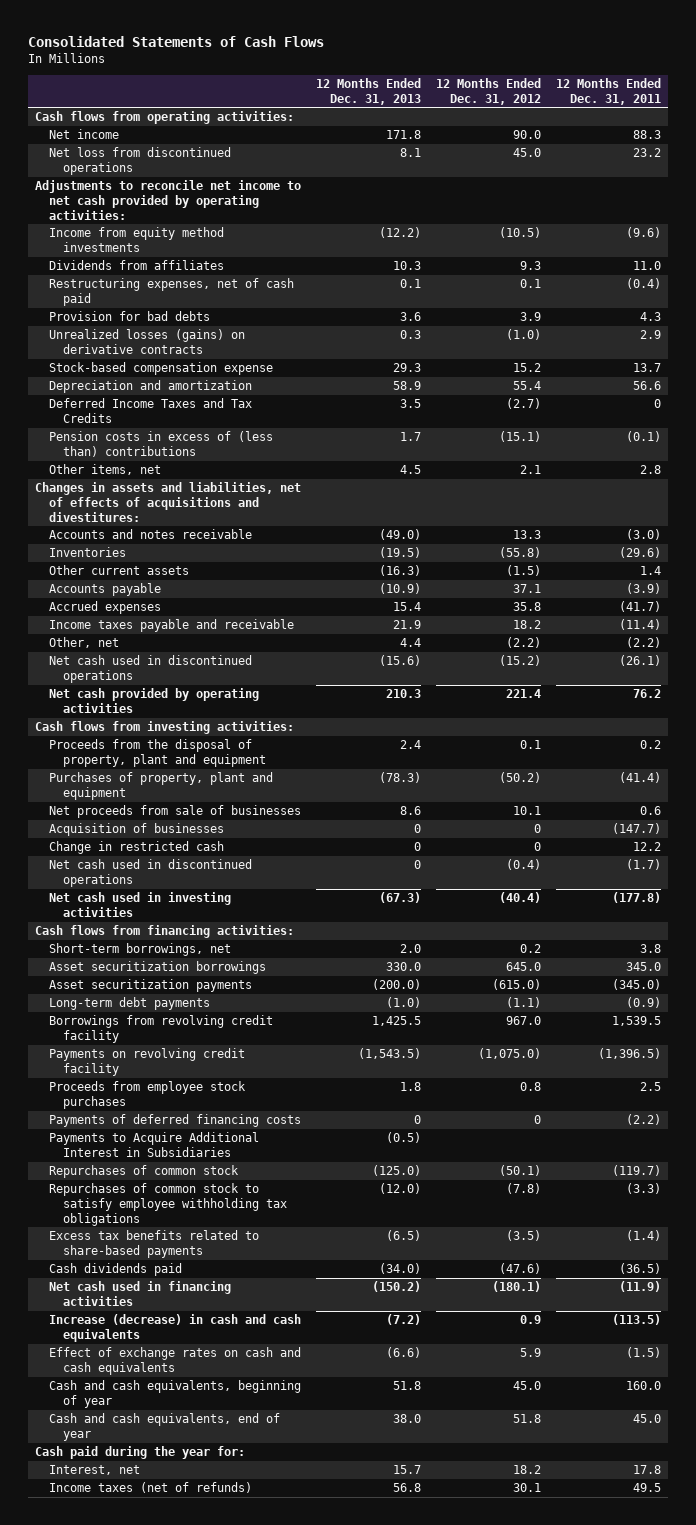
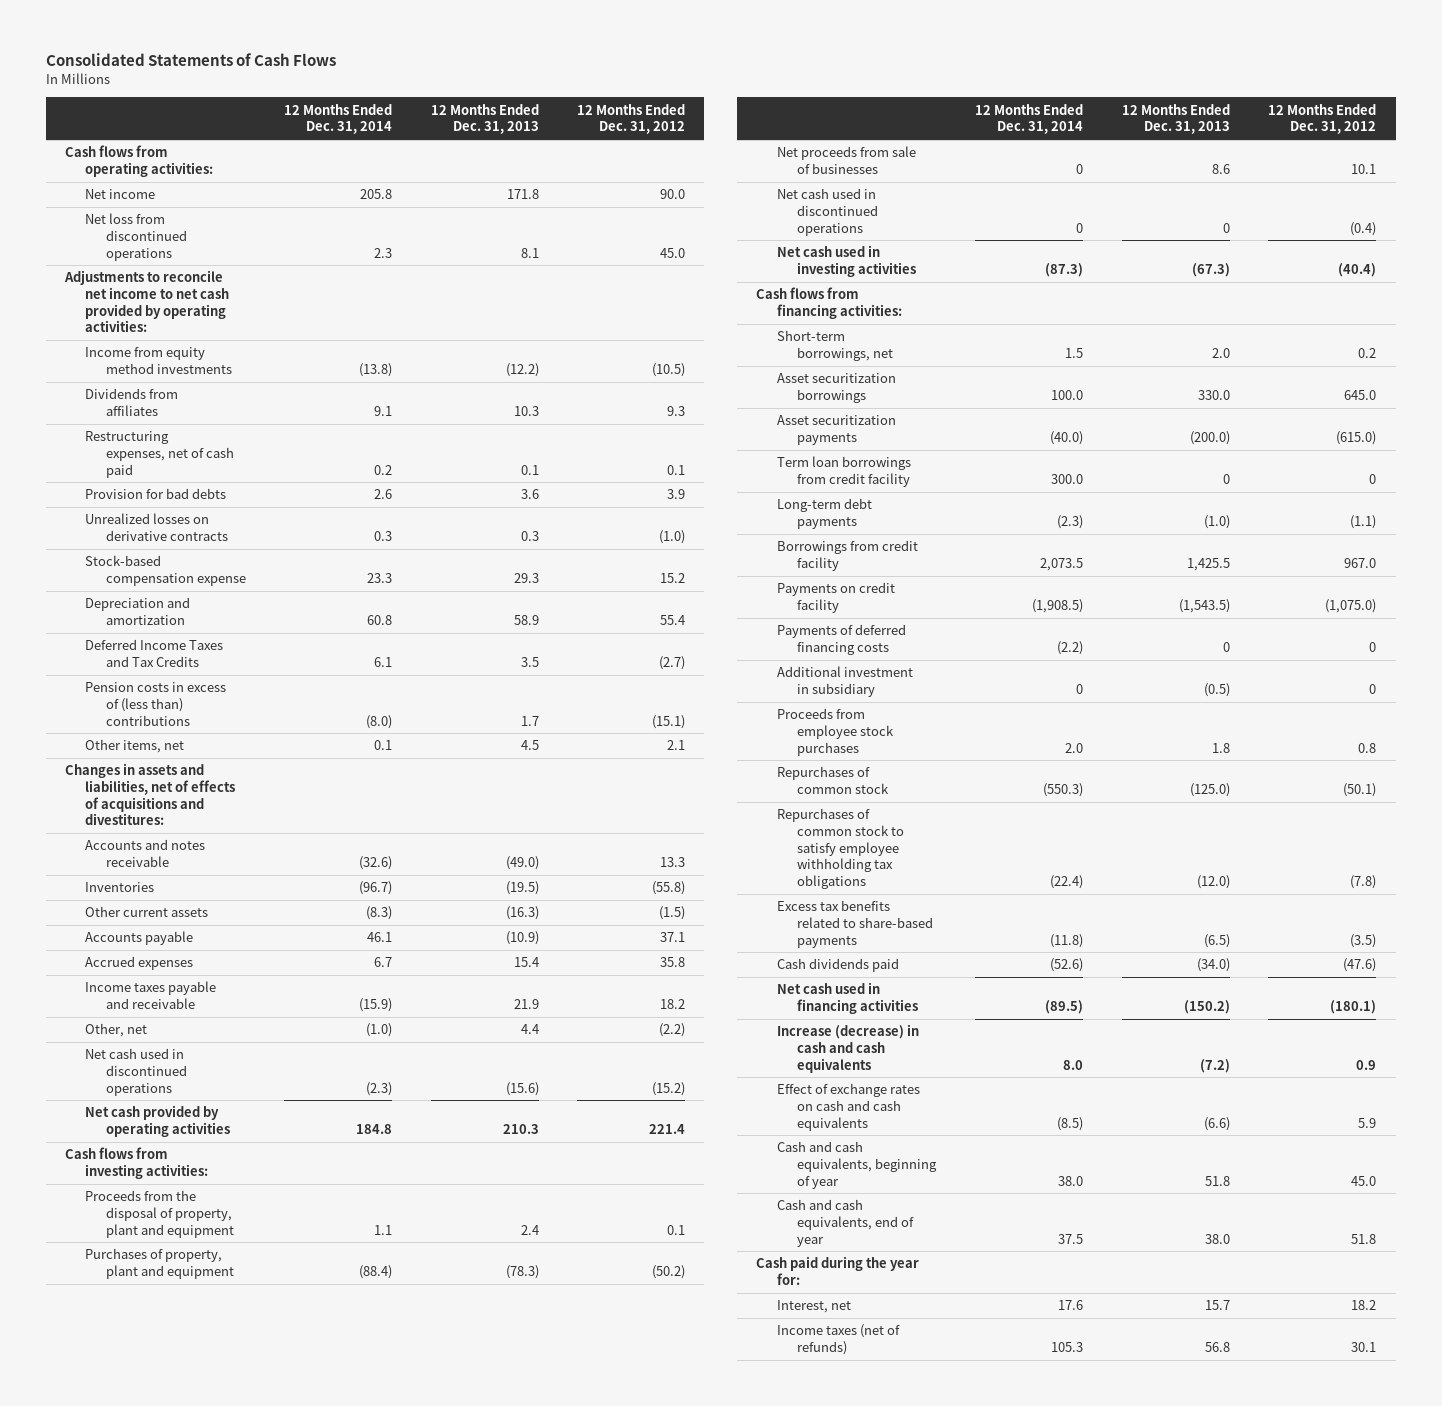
[555,78,661,105] 12 Months Ended Dec. 31, 2011 -> none
none -> [284,103,393,135] 12 Months Ended Dec. 31, 2014
[49,329,246,354] Unrealized losses (gains) on derivative contracts -> [85,513,228,542] Unrealized losses on derivative contracts
[49,823,225,837] Acquisition of businesses -> none
[49,841,225,855] Change in restricted cash -> none
none -> [776,456,911,488] Term loan borrowings from credit facility
[49,1015,274,1043] Borrowings from revolving credit facility -> [776,540,918,572] Borrowings from credit facility
[49,1048,246,1076] Payments on revolving credit facility -> [776,582,895,614] Payments on credit facility
[49,1132,260,1157] Payments to Acquire Additional Interest in Subsidiaries -> none
none -> [776,666,913,698] Additional investment in subsidiary
[49,1081,247,1109] Proceeds from employee stock purchases -> [776,708,894,756] Proceeds from employee stock purchases

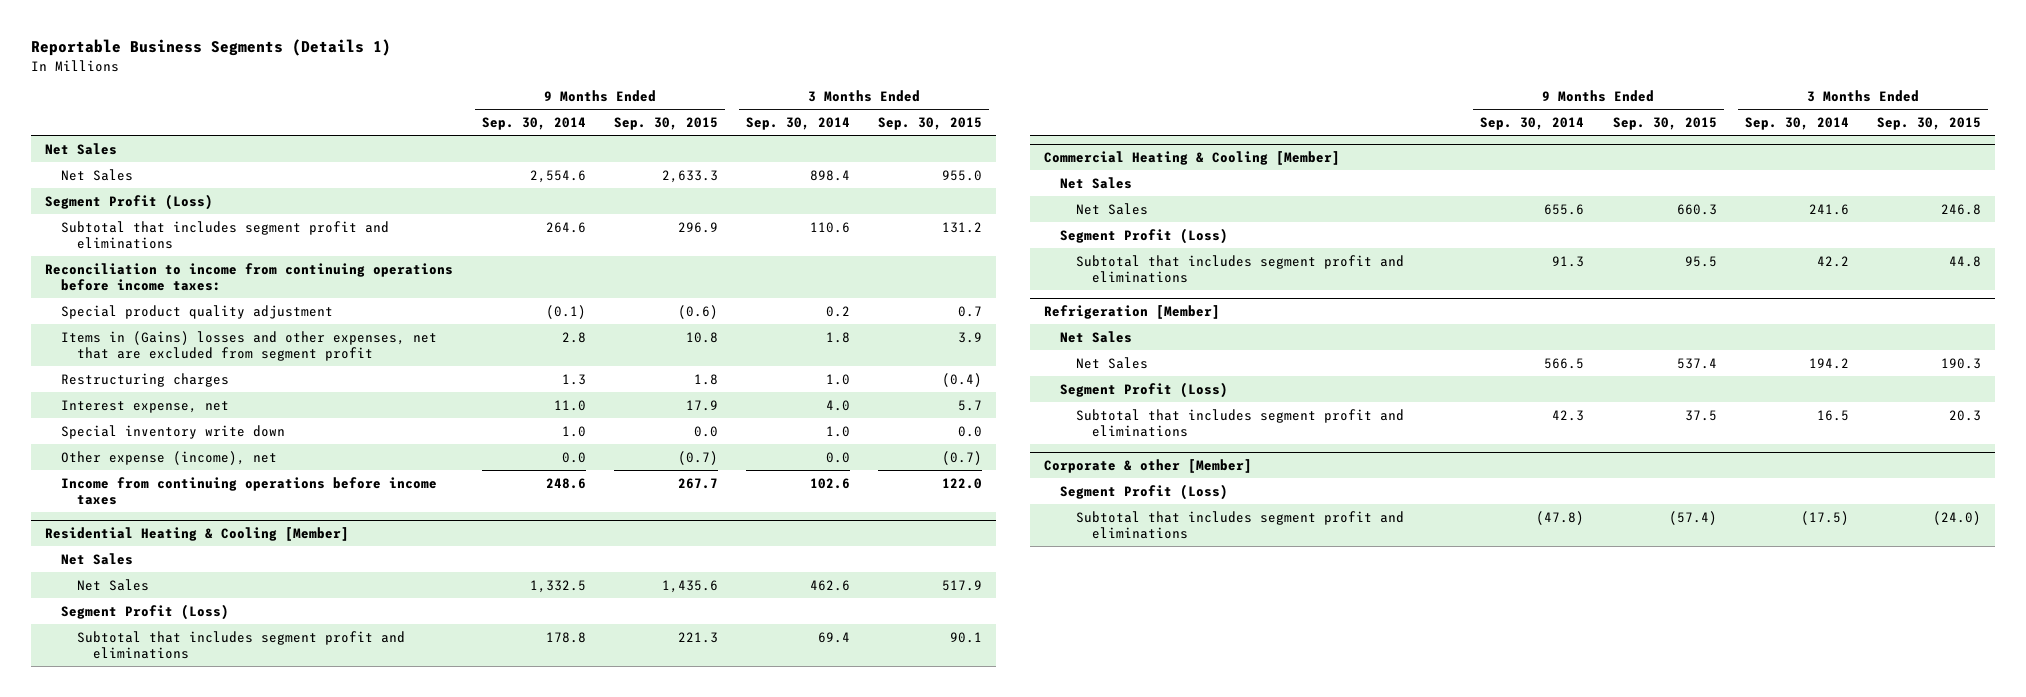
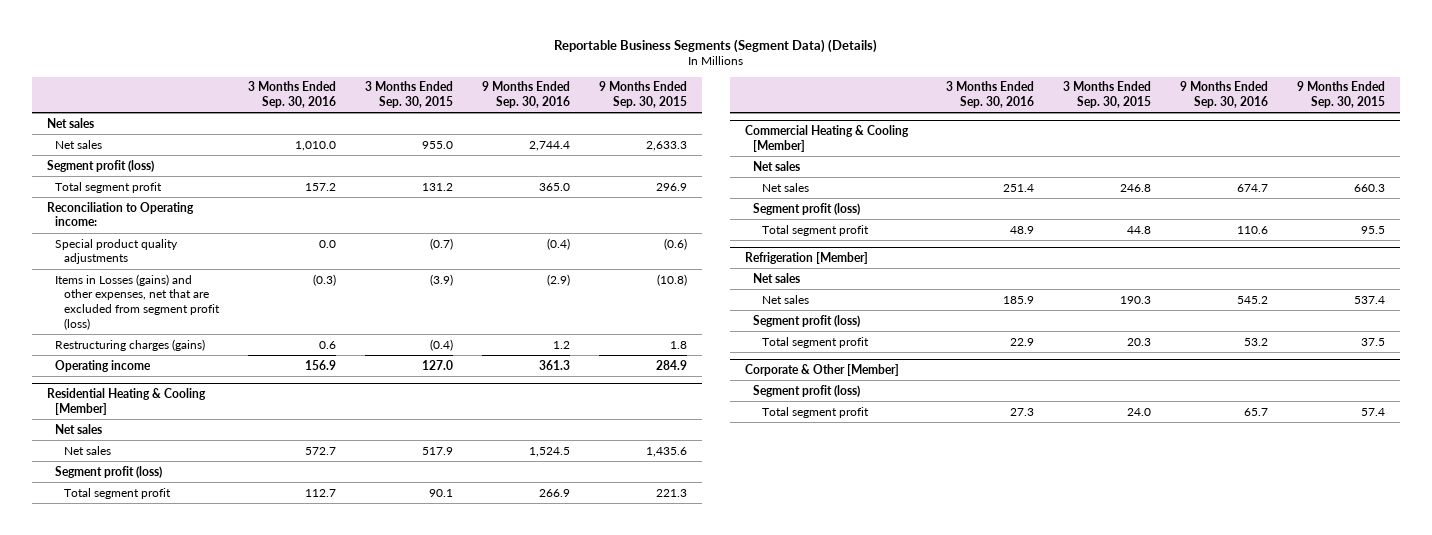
[31,39,392,57] Reportable Business Segments (Details 1) -> [554,39,878,54] Reportable Business Segments (Segment Data) (Details)
[481,117,586,131] Sep. 30, 2014 -> none
[746,117,851,131] Sep. 30, 2014 -> none
none -> [247,81,336,109] 3 Months Ended Sep. 30, 2016
none -> [482,81,571,109] 9 Months Ended Sep. 30, 2016
[61,399,230,413] Interest expense, net -> none
[61,424,286,439] Special inventory write down -> none
[61,450,278,465] Other expense (income), net -> none
[61,476,438,506] Income from continuing operations before income taxes -> none
[45,142,118,155] Net Sales -> [46,117,94,128] Net sales
[61,168,134,181] Net Sales -> [55,139,103,149] Net sales
[45,193,214,210] Segment Profit (Loss) -> [46,159,154,172] Segment profit (loss)
[61,220,390,250] Subtotal that includes segment profit and eliminations -> [55,181,163,193] Total segment profit
[45,262,454,292] Reconciliation to income from continuing operations before income taxes: -> [46,201,194,227] Reconciliation to Operating income:
[61,304,334,319] Special product quality adjustment -> [55,238,179,265] Special product quality adjustments
[958,305,983,317] 0.7 -> [429,237,453,250] (0.7)
[61,330,438,362] Items in (Gains) losses and other expenses, net that are excluded from segment profit -> [55,273,220,330] Items in Losses (gains) and other expenses, net that are excluded from segment profit (loss)
[685,331,718,343] 10.8 -> [657,273,688,286] (10.8)
[958,331,983,343] 3.9 -> [429,273,453,286] (3.9)
[61,372,230,387] Restructuring charges -> [55,338,206,351] Restructuring charges (gains)
none -> [55,359,152,372] Operating income
[61,552,134,565] Net Sales -> [55,423,103,434] Net sales
[77,578,150,591] Net Sales -> [63,445,111,455] Net sales
[61,603,230,620] Segment Profit (Loss) -> [55,465,163,478] Segment profit (loss)
[77,630,406,660] Subtotal that includes segment profit and eliminations -> [63,487,171,499] Total segment profit
[1060,176,1133,189] Net Sales -> [753,160,801,171] Net sales
[1076,202,1149,215] Net Sales -> [761,182,809,192] Net sales
[1060,227,1229,244] Segment Profit (Loss) -> [753,202,861,215] Segment profit (loss)
[1076,254,1405,284] Subtotal that includes segment profit and eliminations -> [761,224,869,236] Total segment profit
[1060,330,1133,343] Net Sales -> [753,272,801,283] Net sales
[1076,356,1149,369] Net Sales -> [761,294,809,304] Net sales
[1060,381,1229,398] Segment Profit (Loss) -> [753,314,861,327] Segment profit (loss)
[1076,408,1405,438] Subtotal that includes segment profit and eliminations -> [761,336,869,348] Total segment profit
[1044,458,1253,473] Corporate & other [Member] -> [744,363,899,376] Corporate & Other [Member]
[1060,483,1229,500] Segment Profit (Loss) -> [753,384,861,397] Segment profit (loss)
[1076,510,1405,540] Subtotal that includes segment profit and eliminations -> [761,406,869,418] Total segment profit
[1668,510,1717,525] (57.4) -> [1361,407,1386,416] 57.4
[1932,510,1981,525] (24.0) -> [1127,407,1152,416] 24.0

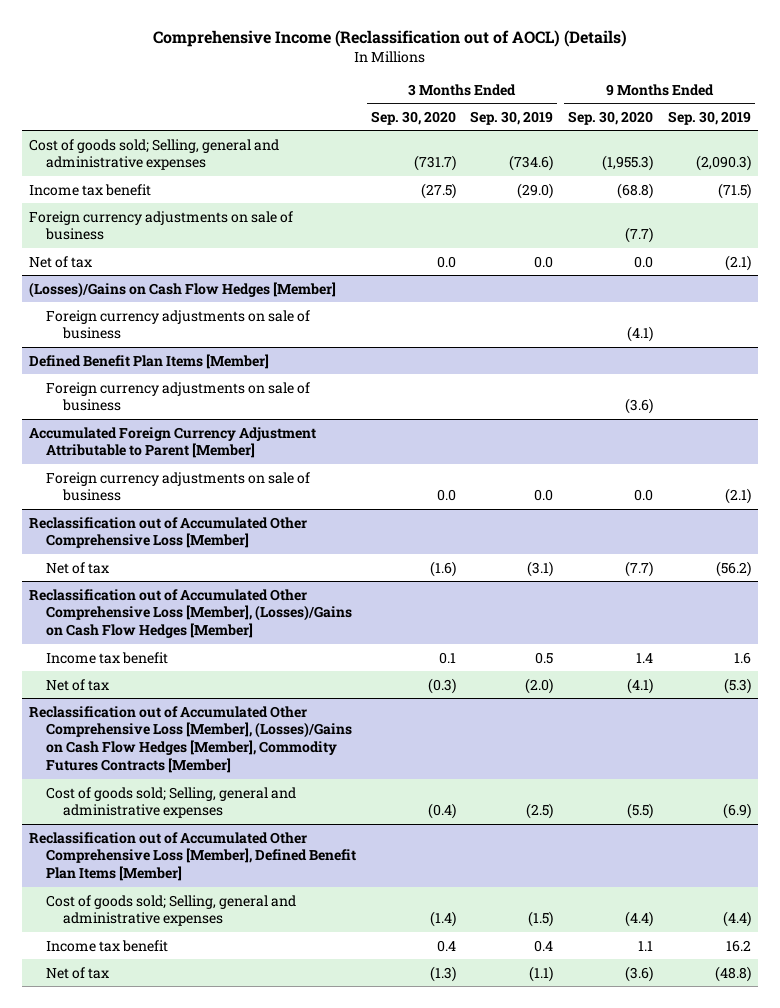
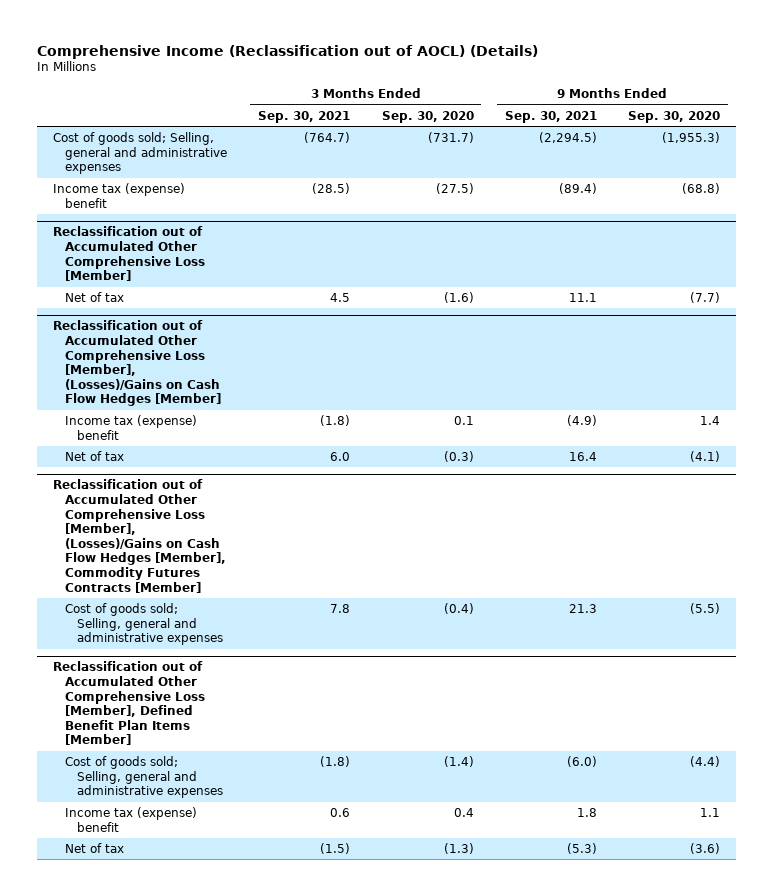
[470,110,554,125] Sep. 30, 2019 -> none
[667,110,751,125] Sep. 30, 2019 -> none
none -> [258,110,351,123] Sep. 30, 2021
none -> [504,110,597,123] Sep. 30, 2021
[29,210,294,241] Foreign currency adjustments on sale of business -> none
[29,255,93,268] Net of tax -> none
[29,281,337,298] (Losses)/Gains on Cash Flow Hedges [Member] -> none
[45,309,310,340] Foreign currency adjustments on sale of business -> none
[29,353,270,369] Defined Benefit Plan Items [Member] -> none
[45,381,310,412] Foreign currency adjustments on sale of business -> none
[29,426,317,459] Accumulated Foreign Currency Adjustment Attributable to Parent [Member] -> none
[45,471,310,502] Foreign currency adjustments on sale of business -> none
[29,183,152,196] Income tax benefit -> [52,183,185,208] Income tax (expense) benefit
[45,651,168,664] Income tax benefit -> [64,415,197,440] Income tax (expense) benefit
[45,939,168,952] Income tax benefit -> [64,807,197,832] Income tax (expense) benefit

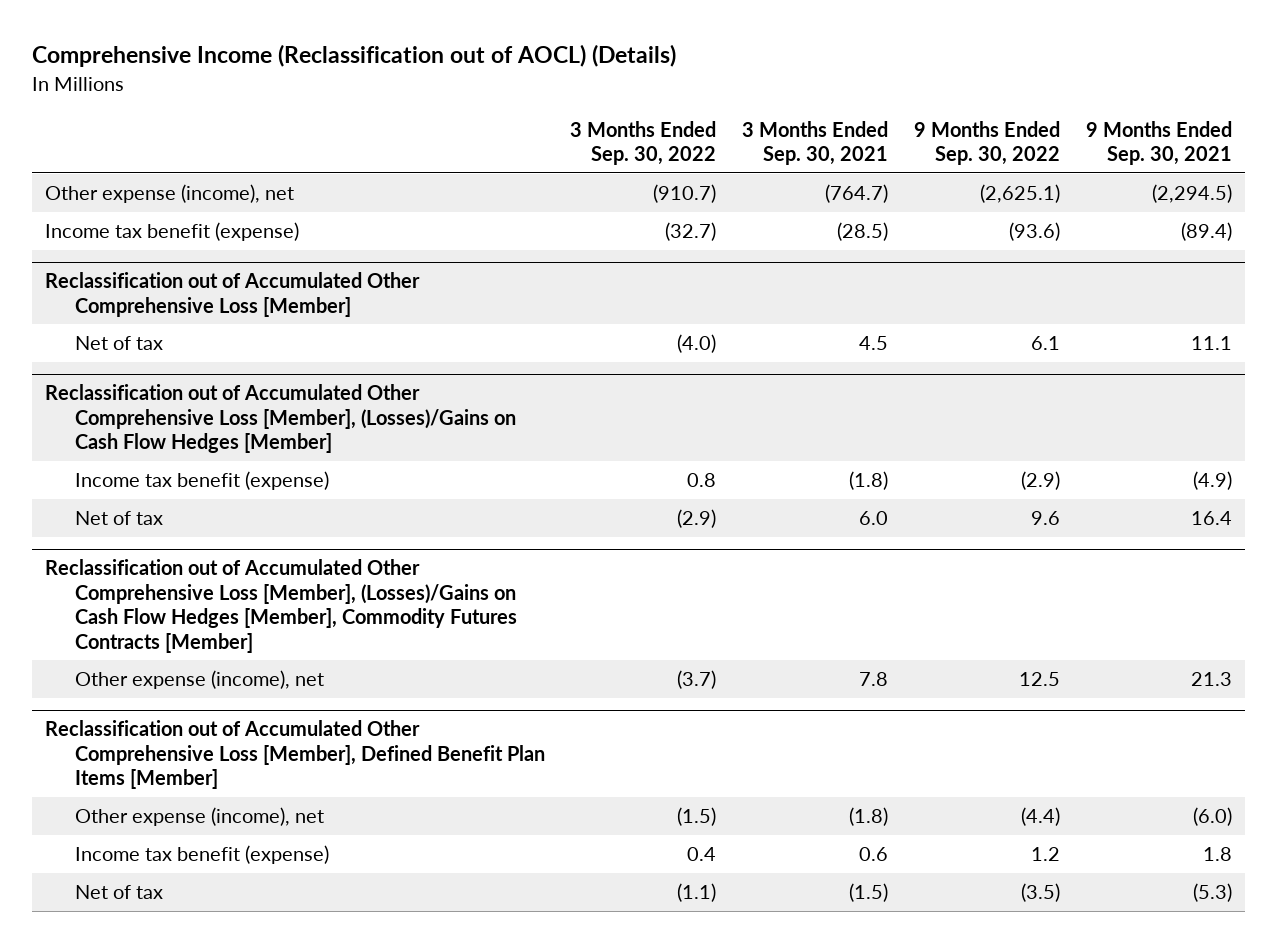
[381,110,474,123] Sep. 30, 2020 -> none
[628,110,721,123] Sep. 30, 2020 -> none
none -> [570,120,717,166] 3 Months Ended Sep. 30, 2022
none -> [914,120,1061,166] 9 Months Ended Sep. 30, 2022
[52,132,227,175] Cost of goods sold; Selling, general and administrative expenses -> [44,184,294,204] Other expense (income), net
[52,183,185,208] Income tax (expense) benefit -> [44,222,299,242] Income tax benefit (expense)
[64,415,197,440] Income tax (expense) benefit -> [74,471,329,491] Income tax benefit (expense)
[64,603,223,646] Cost of goods sold; Selling, general and administrative expenses -> [74,670,324,690] Other expense (income), net
[64,756,223,799] Cost of goods sold; Selling, general and administrative expenses -> [74,807,324,827] Other expense (income), net
[64,807,197,832] Income tax (expense) benefit -> [74,845,329,865] Income tax benefit (expense)

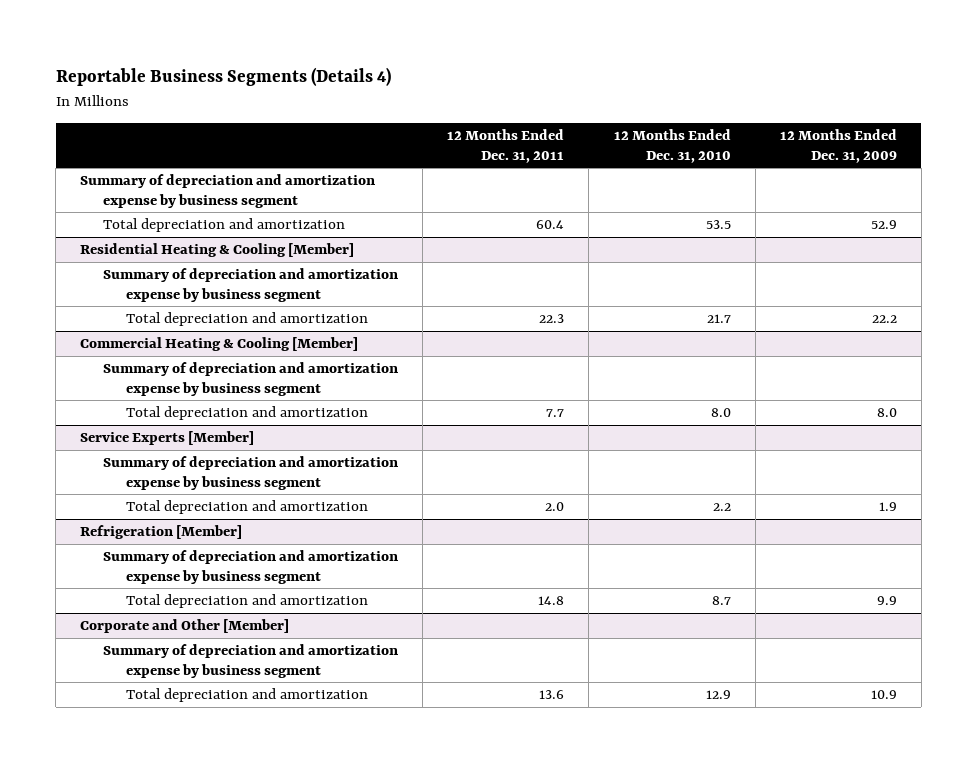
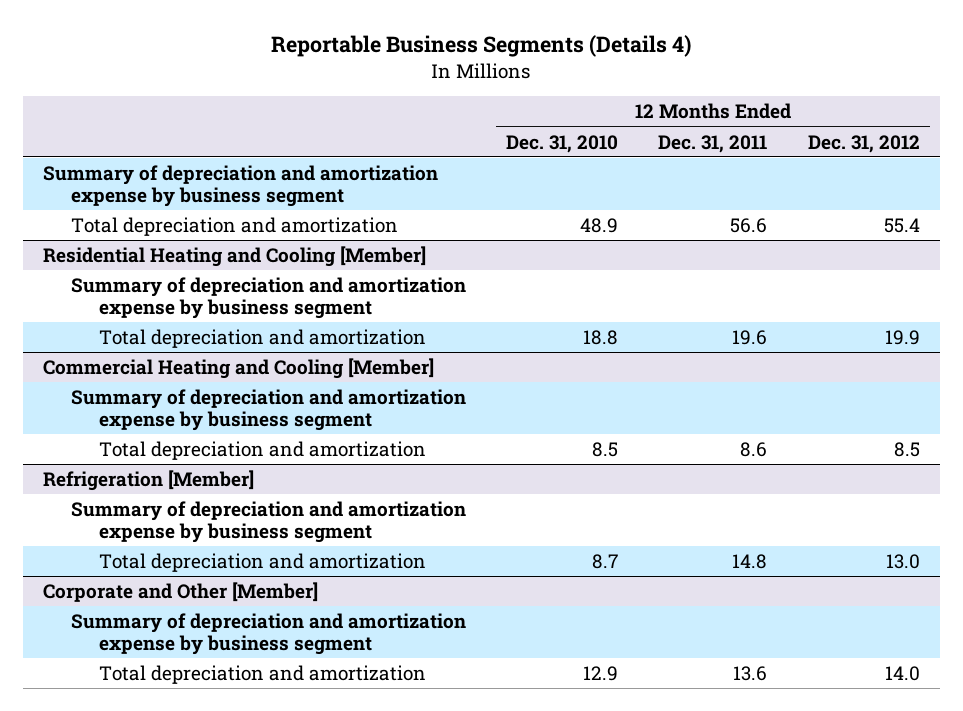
[779,129,897,164] 12 Months Ended Dec. 31, 2009 -> none
none -> [807,134,920,153] Dec. 31, 2012
[103,268,399,303] Summary of depreciation and amortization expense by business segment -> none
[126,312,369,327] Total depreciation and amortization -> none
[80,337,359,352] Commercial Heating & Cooling [Member] -> none
[536,220,565,230] 60.4 -> [730,217,768,233] 56.6
[705,220,731,230] 53.5 -> [580,217,619,233] 48.9
[80,243,355,258] Residential Heating & Cooling [Member] -> [42,245,426,267] Residential Heating and Cooling [Member]
[80,431,255,446] Service Experts [Member] -> none
[546,409,565,418] 7.7 -> [732,329,768,345] 19.6
[710,408,731,418] 8.0 -> [583,329,619,345] 18.8
none -> [42,357,434,379] Commercial Heating and Cooling [Member]
[545,502,565,512] 2.0 -> [740,441,768,457] 8.6
[712,503,731,512] 2.2 -> [592,441,619,457] 8.5

